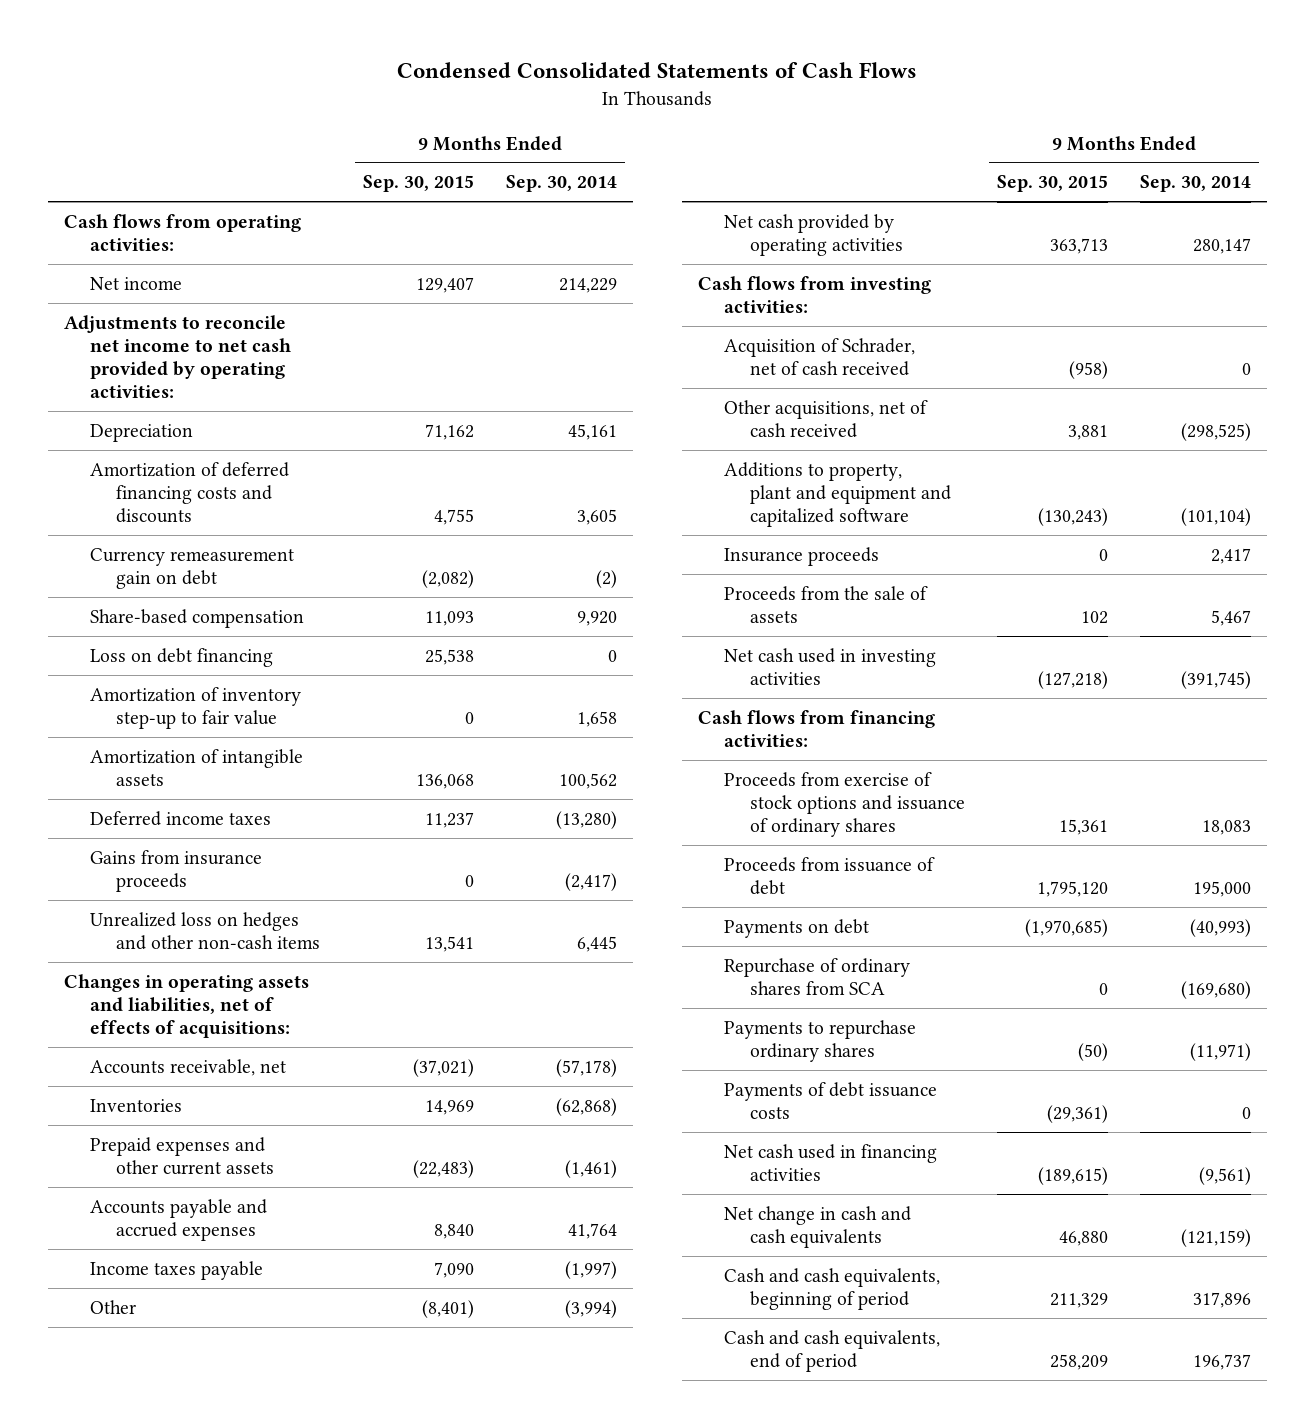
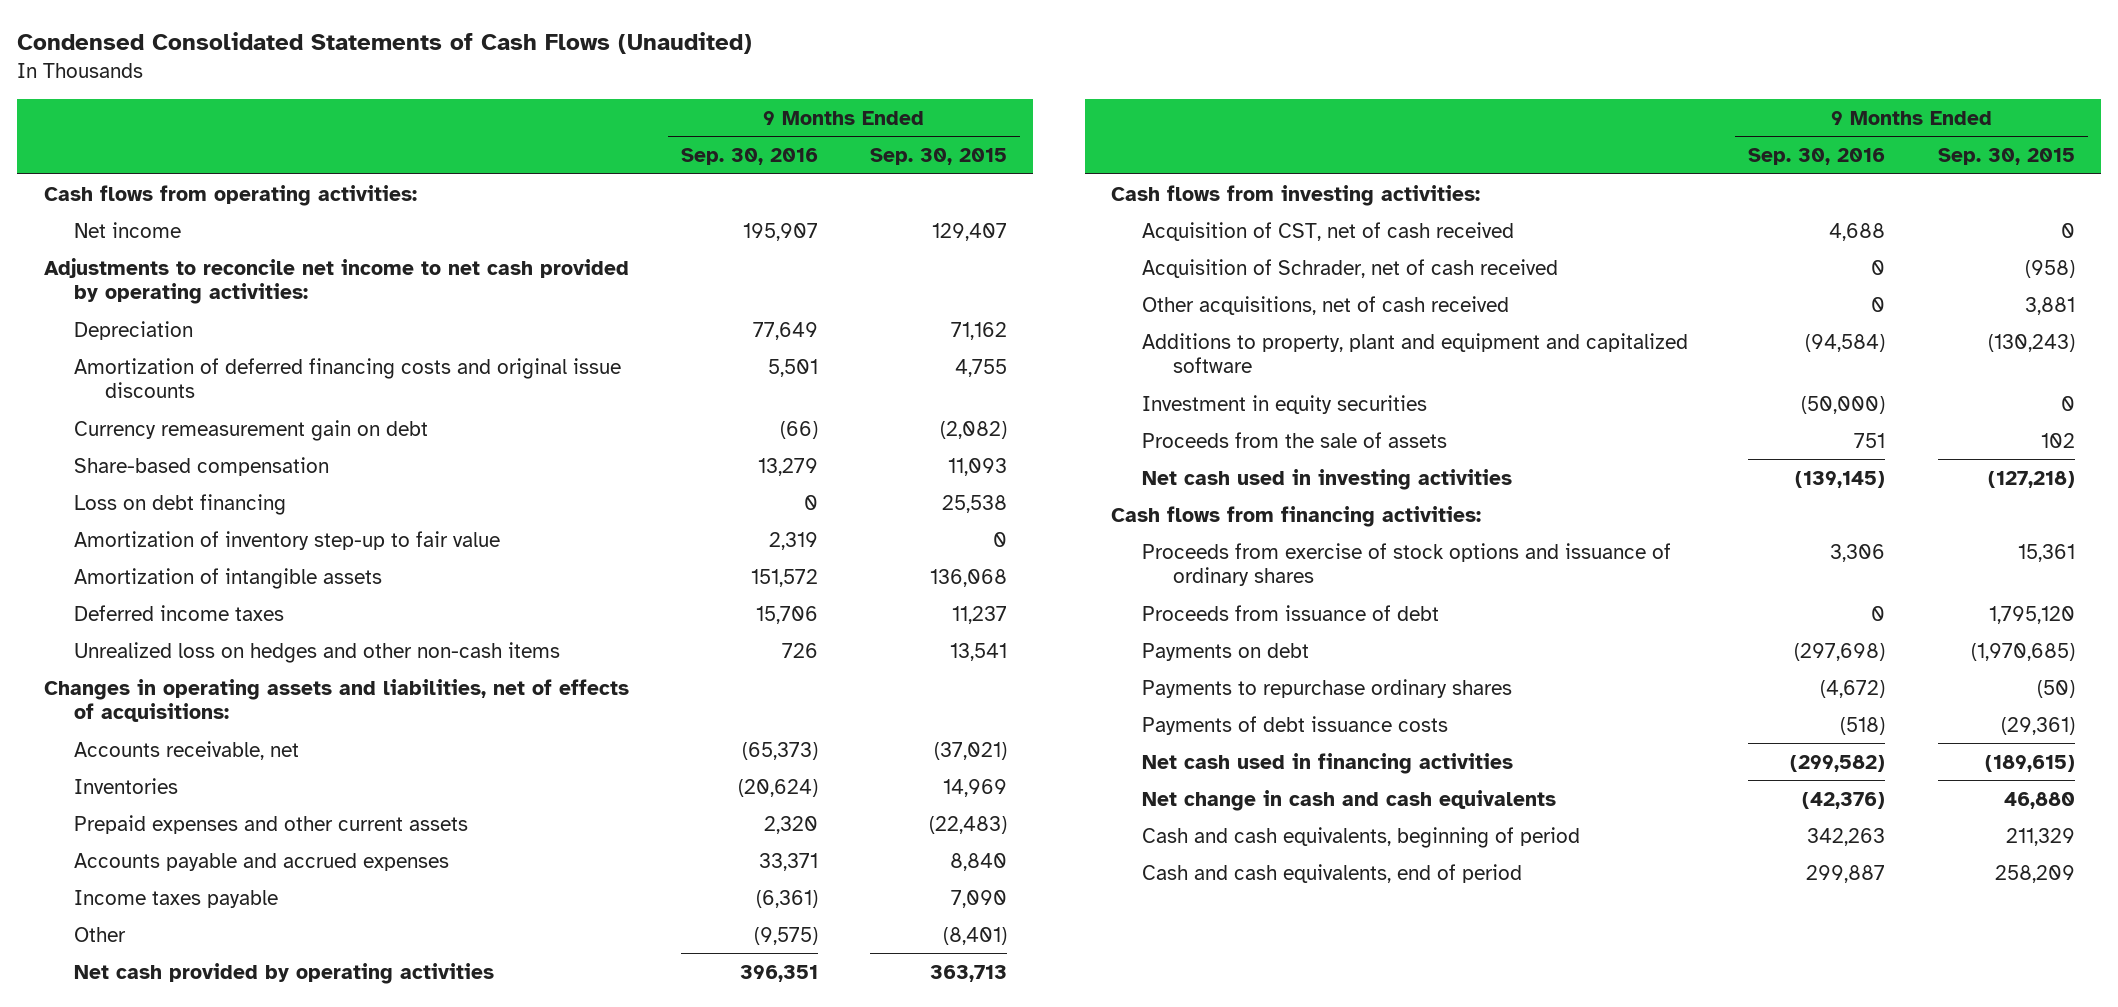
[397,62,918,79] Condensed Consolidated Statements of Cash Flows -> [17,32,753,55] Condensed Consolidated Statements of Cash Flows (Unaudited)
[506,175,618,193] Sep. 30, 2014 -> none
none -> [680,148,818,166] Sep. 30, 2016
[90,461,290,523] Amortization of deferred financing costs and discounts -> [74,357,622,399] Amortization of deferred financing costs and original issue discounts
[90,849,263,892] Gains from insurance proceeds -> none
none -> [1142,221,1515,241] Acquisition of CST, net of cash received
[723,546,879,566] Insurance proceeds -> none
none -> [1142,394,1428,414] Investment in equity securities
[723,957,910,995] Repurchase of ordinary shares from SCA -> none

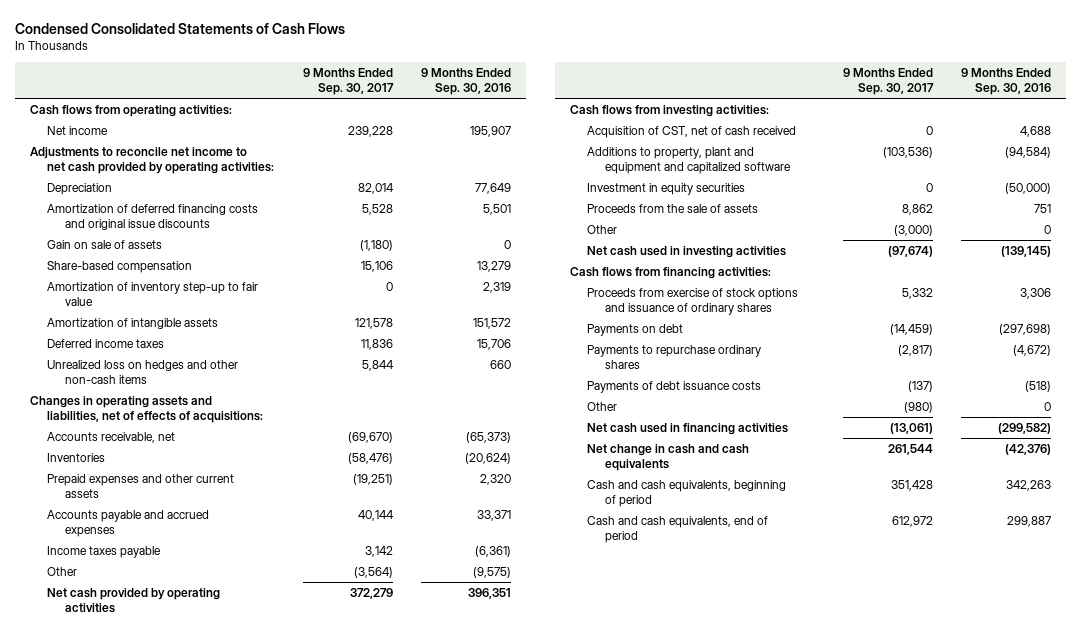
[17,32,753,55] Condensed Consolidated Statements of Cash Flows (Unaudited) -> [15,22,346,34] Condensed Consolidated Statements of Cash Flows
[869,148,1007,166] Sep. 30, 2015 -> none
none -> [302,67,394,96] 9 Months Ended Sep. 30, 2017
[74,419,429,441] Currency remeasurement gain on debt -> none
none -> [47,239,163,249] Gain on sale of assets
[74,493,287,515] Loss on debt financing -> none
[781,642,818,658] 726 -> [490,359,512,369] 660
[1142,258,1559,278] Acquisition of Schrader, net of cash received -> none
[1142,295,1510,315] Other acquisitions, net of cash received -> none
none -> [587,224,618,234] Other
[1142,604,1440,621] Proceeds from issuance of debt -> none
none -> [587,401,618,411] Other

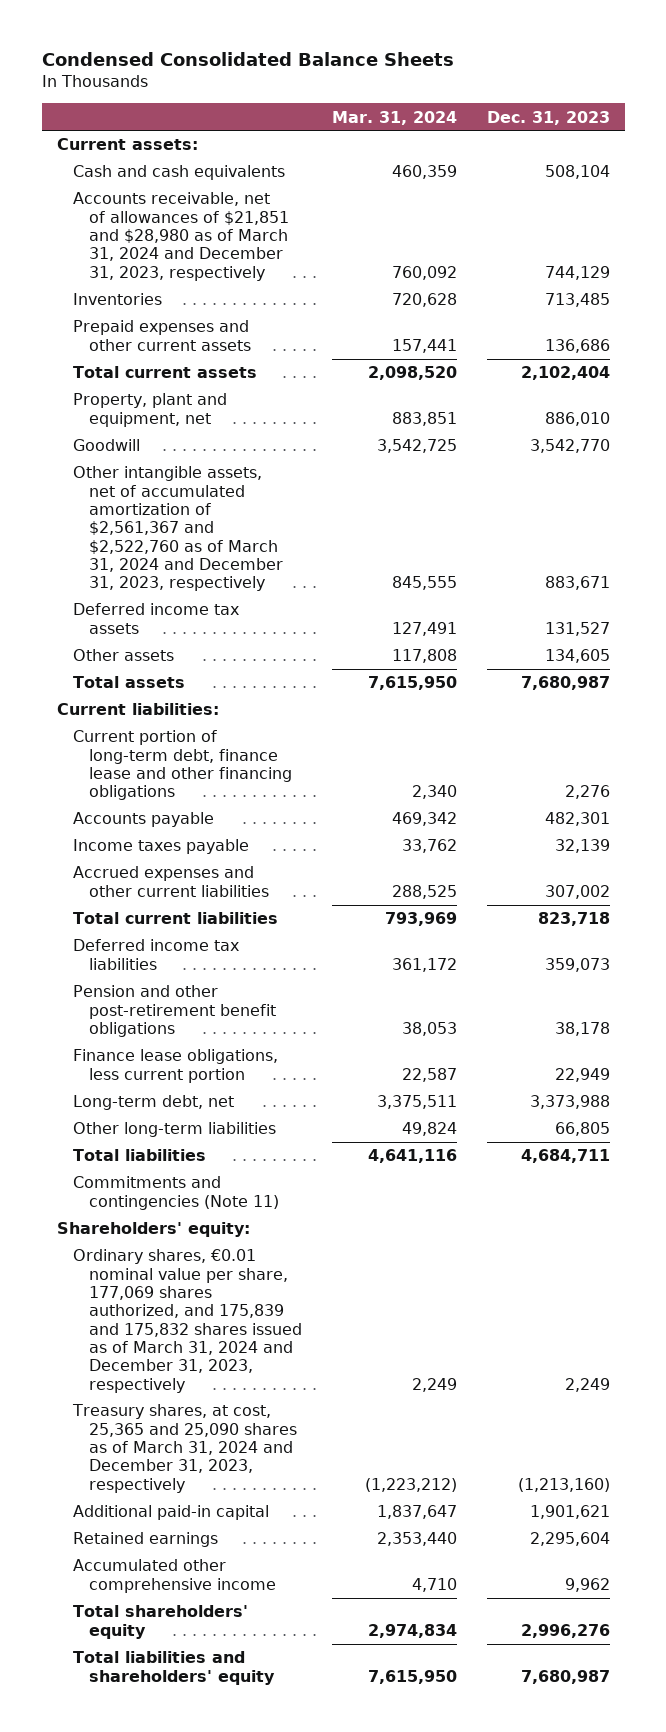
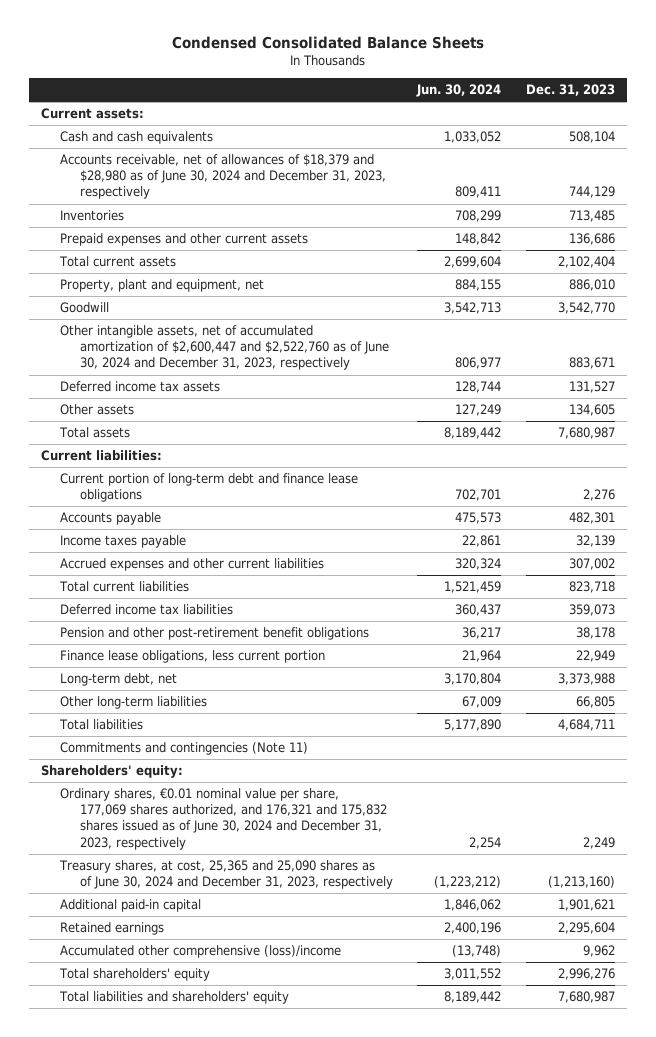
[331,110,457,125] Mar. 31, 2024 -> none
none -> [416,83,502,97] Jun. 30, 2024
[72,192,289,281] Accounts receivable, net of allowances of $21,851 and $28,980 as of March 31, 2024 and December 31, 2023, respectively -> [60,154,386,200] Accounts receivable, net of allowances of $18,379 and $28,980 as of June 30, 2024 and December 31, 2023, respectively
[72,466,283,592] Other intangible assets, net of accumulated amortization of $2,561,367 and $2,522,760 as of March 31, 2024 and December 31, 2023, respectively -> [60,325,389,371] Other intangible assets, net of accumulated amortization of $2,600,447 and $2,522,760 as of June 30, 2024 and December 31, 2023, respectively
[72,730,292,801] Current portion of long-term debt, finance lease and other financing obligations -> [60,473,359,503] Current portion of long-term debt and finance lease obligations
[72,1249,302,1393] Ordinary shares, €0.01 nominal value per share, 177,069 shares authorized, and 175,839 and 175,832 shares issued as of March 31, 2024 and December 31, 2023, respectively -> [60,788,387,850] Ordinary shares, €0.01 nominal value per share, 177,069 shares authorized, and 176,321 and 175,832 shares issued as of June 30, 2024 and December 31, 2023, respectively
[71,1404,297,1493] Treasury shares, at cost, 25,365 and 25,090 shares as of March 31, 2024 and December 31, 2023, respectively -> [59,860,393,890] Treasury shares, at cost, 25,365 and 25,090 shares as of June 30, 2024 and December 31, 2023, respectively
[72,1559,276,1593] Accumulated other comprehensive income -> [60,945,342,959] Accumulated other comprehensive (loss)/income

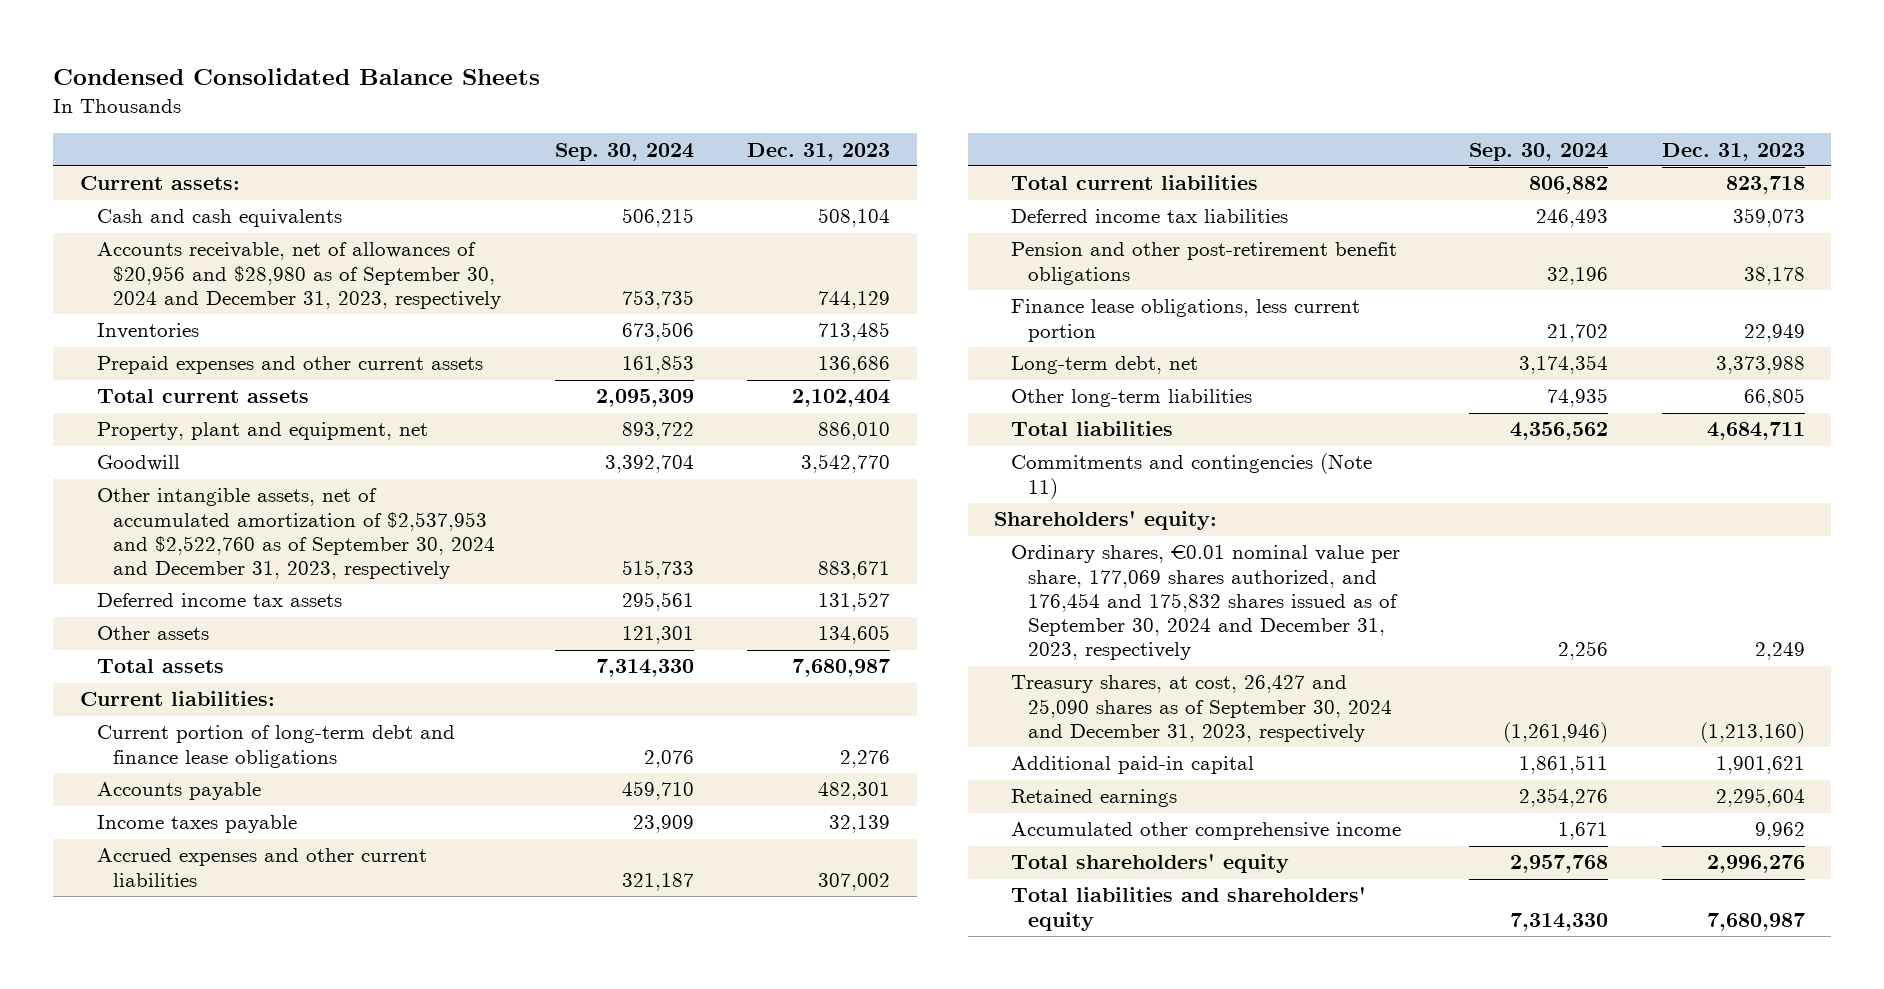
[416,83,502,97] Jun. 30, 2024 -> none
none -> [554,142,694,161] Sep. 30, 2024
[60,154,386,200] Accounts receivable, net of allowances of $18,379 and $28,980 as of June 30, 2024 and December 31, 2023, respectively -> [96,242,502,309] Accounts receivable, net of allowances of $20,956 and $28,980 as of September 30, 2024 and December 31, 2023, respectively
[60,325,389,371] Other intangible assets, net of accumulated amortization of $2,600,447 and $2,522,760 as of June 30, 2024 and December 31, 2023, respectively -> [96,488,496,580] Other intangible assets, net of accumulated amortization of $2,537,953 and $2,522,760 as of September 30, 2024 and December 31, 2023, respectively
[60,788,387,850] Ordinary shares, €0.01 nominal value per share, 177,069 shares authorized, and 176,321 and 175,832 shares issued as of June 30, 2024 and December 31, 2023, respectively -> [1011,545,1401,661] Ordinary shares, €0.01 nominal value per share, 177,069 shares authorized, and 176,454 and 175,832 shares issued as of September 30, 2024 and December 31, 2023, respectively
[59,860,393,890] Treasury shares, at cost, 25,365 and 25,090 shares as of June 30, 2024 and December 31, 2023, respectively -> [1011,675,1393,742] Treasury shares, at cost, 26,427 and 25,090 shares as of September 30, 2024 and December 31, 2023, respectively
[60,945,342,959] Accumulated other comprehensive (loss)/income -> [1011,822,1402,841] Accumulated other comprehensive income

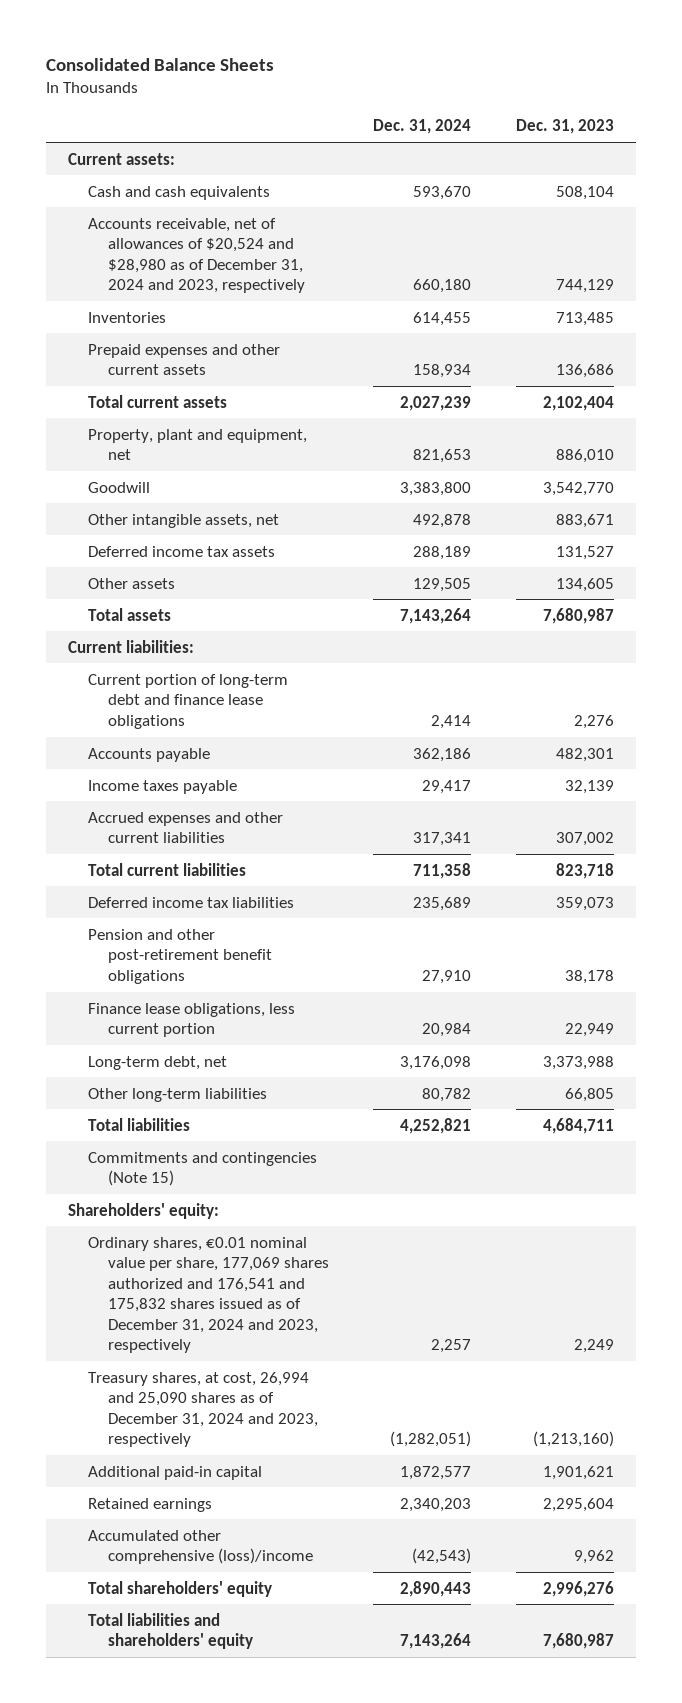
[53,67,541,85] Condensed Consolidated Balance Sheets -> [46,58,275,72] Consolidated Balance Sheets
[554,142,694,161] Sep. 30, 2024 -> none
none -> [373,119,472,135] Dec. 31, 2024
[96,242,502,309] Accounts receivable, net of allowances of $20,956 and $28,980 as of September 30, 2024 and December 31, 2023, respectively -> [88,217,306,294] Accounts receivable, net of allowances of $20,524 and $28,980 as of December 31, 2024 and 2023, respectively
[96,488,496,580] Other intangible assets, net of accumulated amortization of $2,537,953 and $2,522,760 as of September 30, 2024 and December 31, 2023, respectively -> [88,513,280,528] Other intangible assets, net
[1011,453,1373,499] Commitments and contingencies (Note 11) -> [88,1151,318,1187] Commitments and contingencies (Note 15)
[1011,545,1401,661] Ordinary shares, €0.01 nominal value per share, 177,069 shares authorized, and 176,454 and 175,832 shares issued as of September 30, 2024 and December 31, 2023, respectively -> [88,1236,330,1354] Ordinary shares, €0.01 nominal value per share, 177,069 shares authorized and 176,541 and 175,832 shares issued as of December 31, 2024 and 2023, respectively
[1011,675,1393,742] Treasury shares, at cost, 26,427 and 25,090 shares as of September 30, 2024 and December 31, 2023, respectively -> [88,1371,319,1448] Treasury shares, at cost, 26,994 and 25,090 shares as of December 31, 2024 and 2023, respectively
[1011,822,1402,841] Accumulated other comprehensive income -> [88,1529,314,1565] Accumulated other comprehensive (loss)/income

